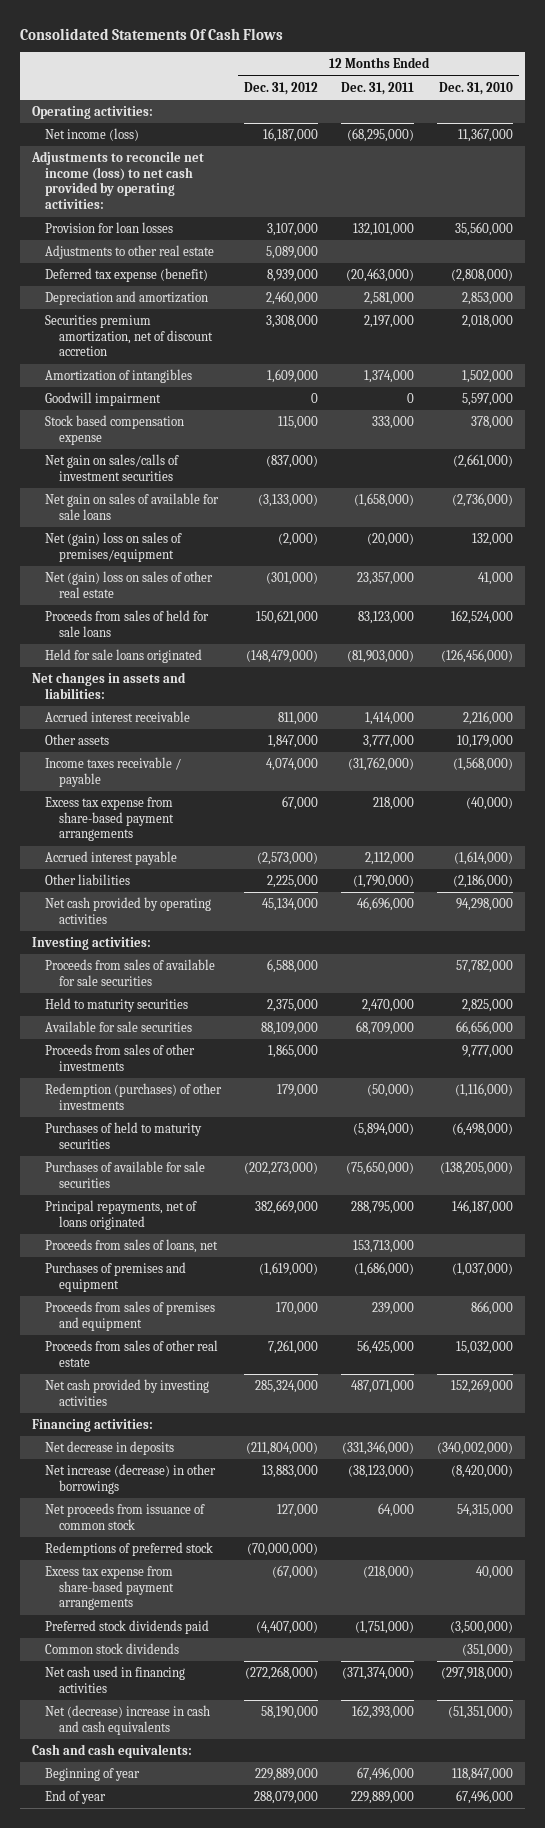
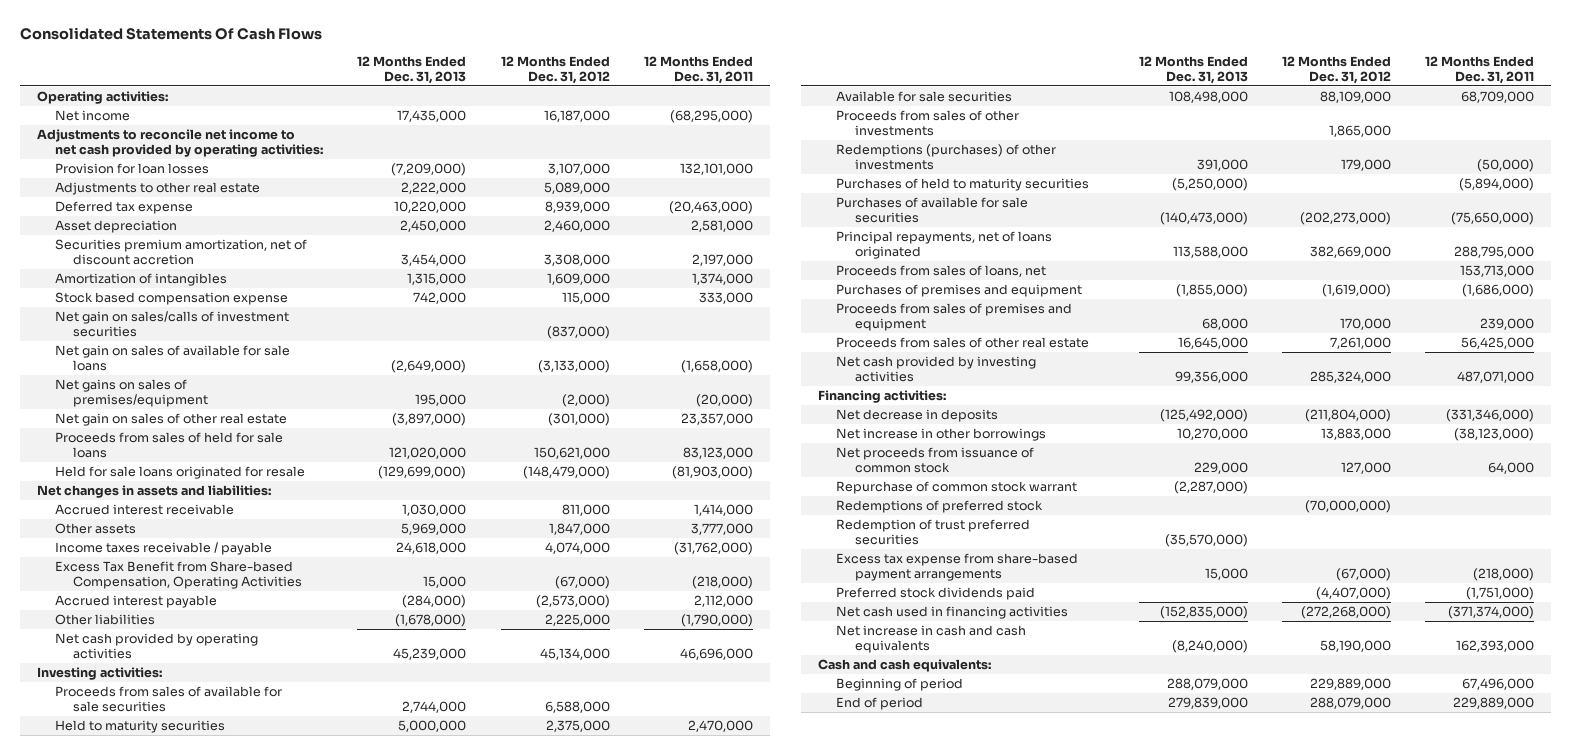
[439,81,514,95] Dec. 31, 2010 -> none
none -> [357,55,467,84] 12 Months Ended Dec. 31, 2013
[45,127,140,141] Net income (loss) -> [55,110,131,122] Net income
[30,150,204,210] Adjustments to reconcile net income (loss) to net cash provided by operating activities: -> [36,129,324,158] Adjustments to reconcile net income to net cash provided by operating activities:
[45,267,209,282] Deferred tax expense (benefit) -> [55,201,194,215] Deferred tax expense
[45,290,209,305] Depreciation and amortization -> [55,220,178,234] Asset depreciation
[45,391,162,406] Goodwill impairment -> none
[45,531,183,562] Net (gain) loss on sales of premises/equipment -> [55,379,209,408] Net gains on sales of premises/equipment
[45,570,214,598] Net (gain) loss on sales of other real estate -> [55,413,288,427] Net gain on sales of other real estate
[45,648,203,663] Held for sale loans originated -> [55,466,306,480] Held for sale loans originated for resale
[45,796,174,842] Excess tax expense from share-based payment arrangements -> [55,561,303,590] Excess Tax Benefit from Share-based Compensation, Operating Activities
[282,795,319,810] 67,000 -> [554,576,610,590] (67,000)
[373,796,415,810] 218,000 -> [691,576,753,590] (218,000)
[45,1082,223,1110] Redemption (purchases) of other investments -> [836,144,1057,171] Redemptions (purchases) of other investments
[45,1463,217,1494] Net increase (decrease) in other borrowings -> [836,428,1047,442] Net increase in other borrowings
none -> [836,481,1078,495] Repurchase of common stock warrant
none -> [836,519,1031,546] Redemption of trust preferred securities
[45,1642,180,1654] Common stock dividends -> none
[45,1704,211,1735] Net (decrease) increase in cash and cash equivalents -> [836,625,1027,654] Net increase in cash and cash equivalents
[45,1767,141,1781] Beginning of year -> [836,678,964,692] Beginning of period
[45,1789,107,1804] End of year -> [836,697,924,711] End of period

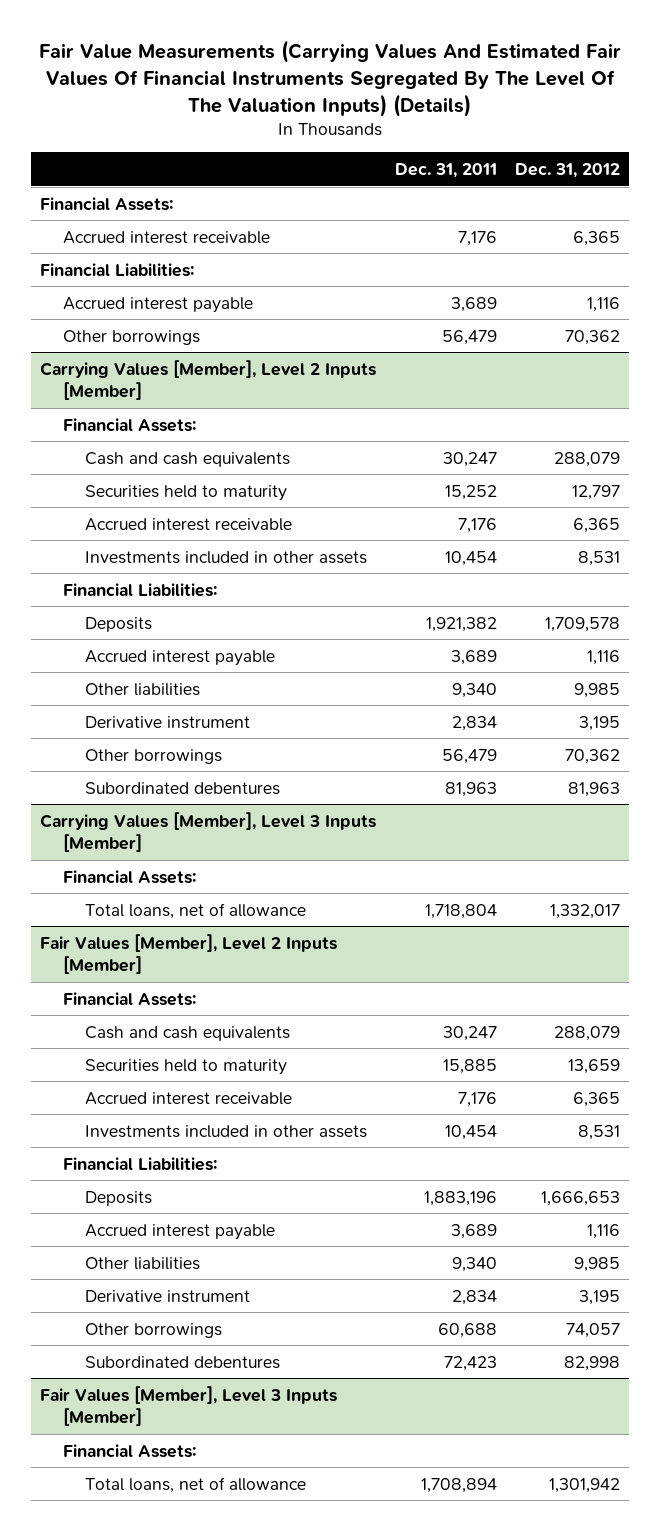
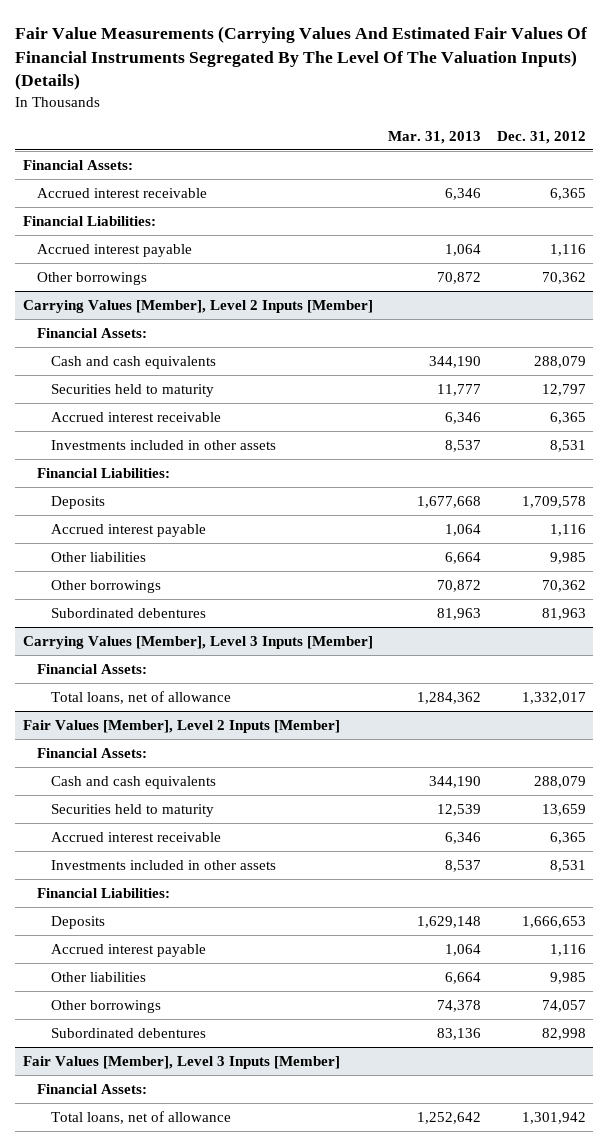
[394,162,497,178] Dec. 31, 2011 -> none
none -> [388,130,482,144] Mar. 31, 2013
[85,715,251,729] Derivative instrument -> none
[85,1289,251,1303] Derivative instrument -> none

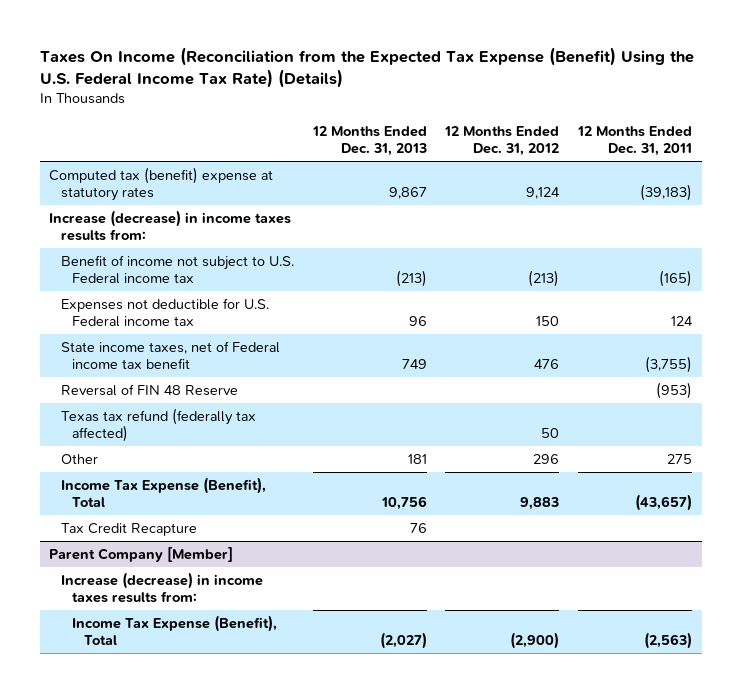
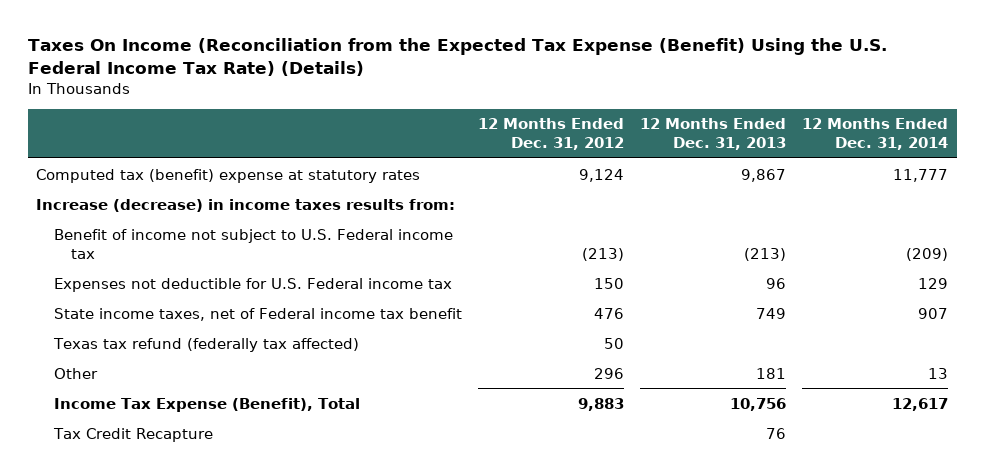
[577,125,693,156] 12 Months Ended Dec. 31, 2011 -> none
none -> [802,118,949,151] 12 Months Ended Dec. 31, 2014
[60,384,238,397] Reversal of FIN 48 Reserve -> none
[49,547,234,563] Parent Company [Member] -> none
[60,572,263,604] Increase (decrease) in income taxes results from: -> none
[72,615,278,646] Income Tax Expense (Benefit), Total -> none

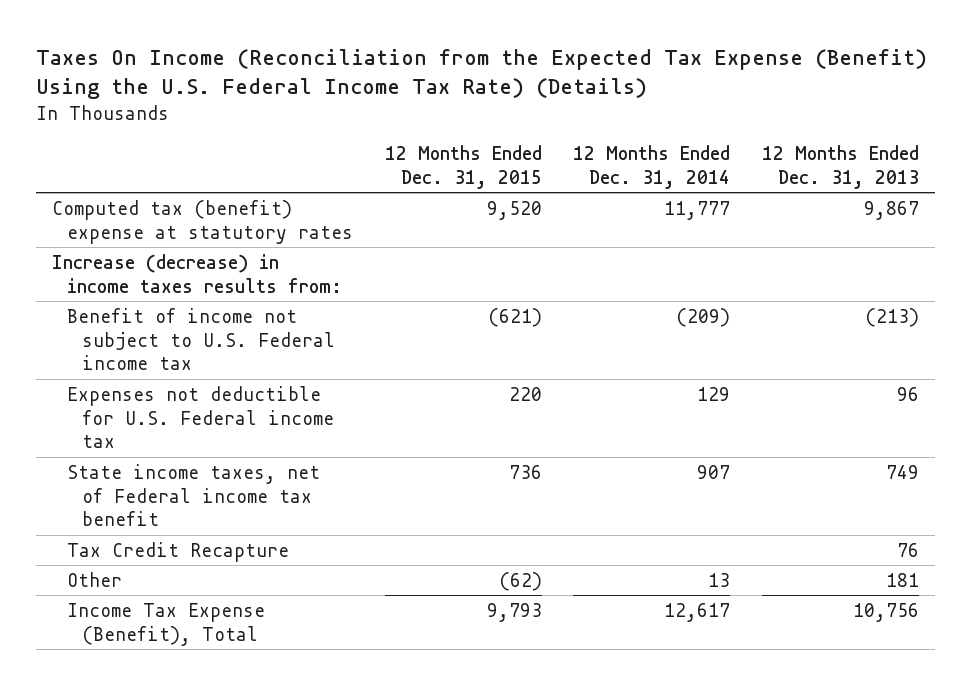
[477,118,624,151] 12 Months Ended Dec. 31, 2012 -> none
none -> [384,144,542,189] 12 Months Ended Dec. 31, 2015
[52,337,359,352] Texas tax refund (federally tax affected) -> none
[52,427,213,442] Tax Credit Recapture -> [67,541,290,562] Tax Credit Recapture

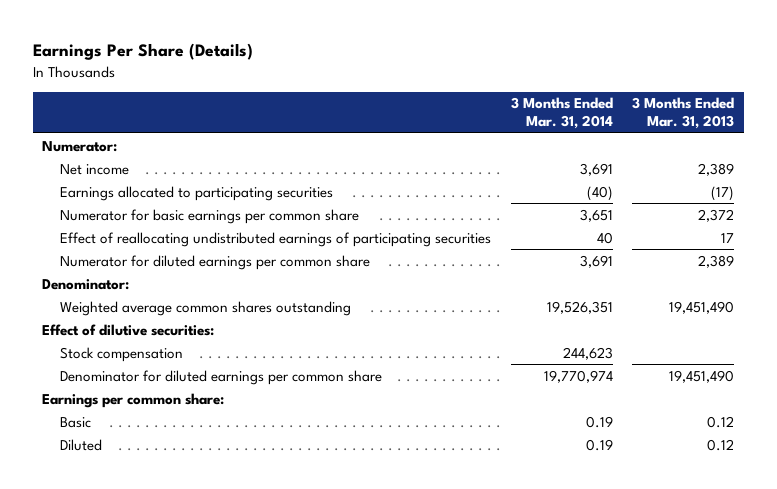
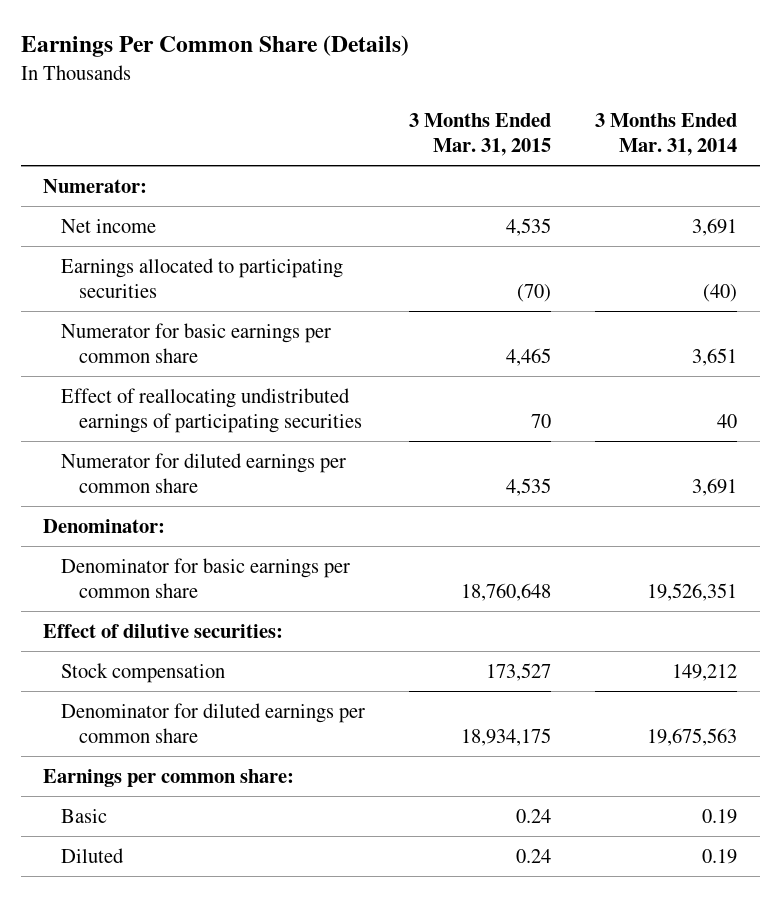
[32,43,253,61] Earnings Per Share (Details) -> [20,35,409,58] Earnings Per Common Share (Details)
[632,97,735,130] 3 Months Ended Mar. 31, 2013 -> none
none -> [409,113,552,157] 3 Months Ended Mar. 31, 2015
[59,300,351,316] Weighted average common shares outstanding -> [60,557,350,598] Denominator for basic earnings per common share
[562,346,613,360] 244,623 -> [672,663,738,681] 149,212
[543,369,613,383] 19,770,974 -> [647,727,738,746] 19,675,563

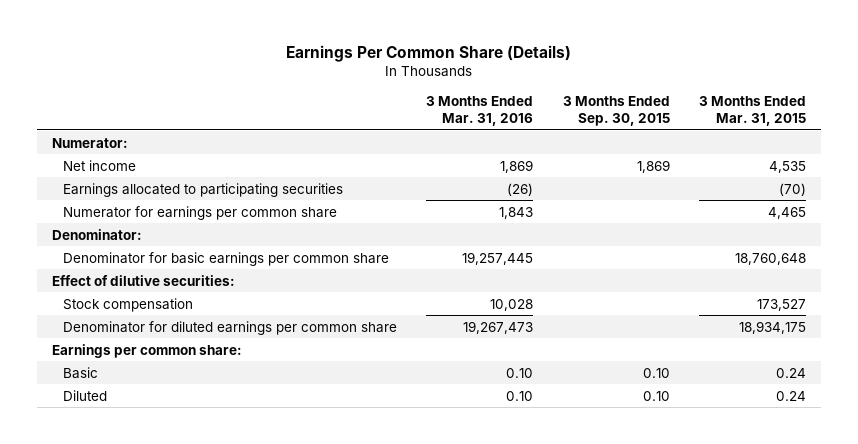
[595,113,738,157] 3 Months Ended Mar. 31, 2014 -> none
none -> [426,96,534,126] 3 Months Ended Mar. 31, 2016
none -> [562,96,670,126] 3 Months Ended Sep. 30, 2015
[60,387,362,433] Effect of reallocating undistributed earnings of participating securities -> none
[60,452,346,493] Numerator for diluted earnings per common share -> none
[60,322,331,363] Numerator for basic earnings per common share -> [62,205,337,220] Numerator for earnings per common share

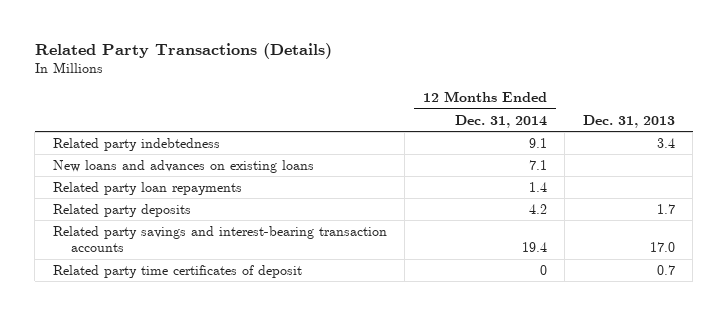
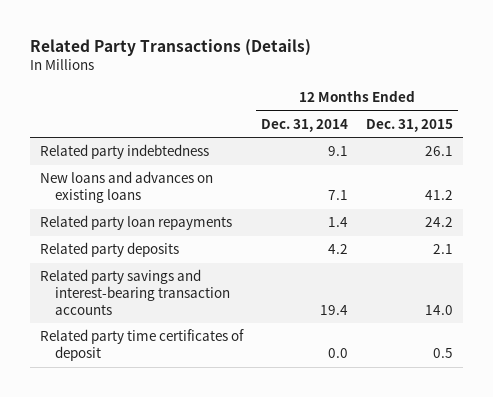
[582,114,675,128] Dec. 31, 2013 -> none
none -> [366,118,454,132] Dec. 31, 2015
[539,264,547,275] 0 -> [328,348,349,359] 0.0

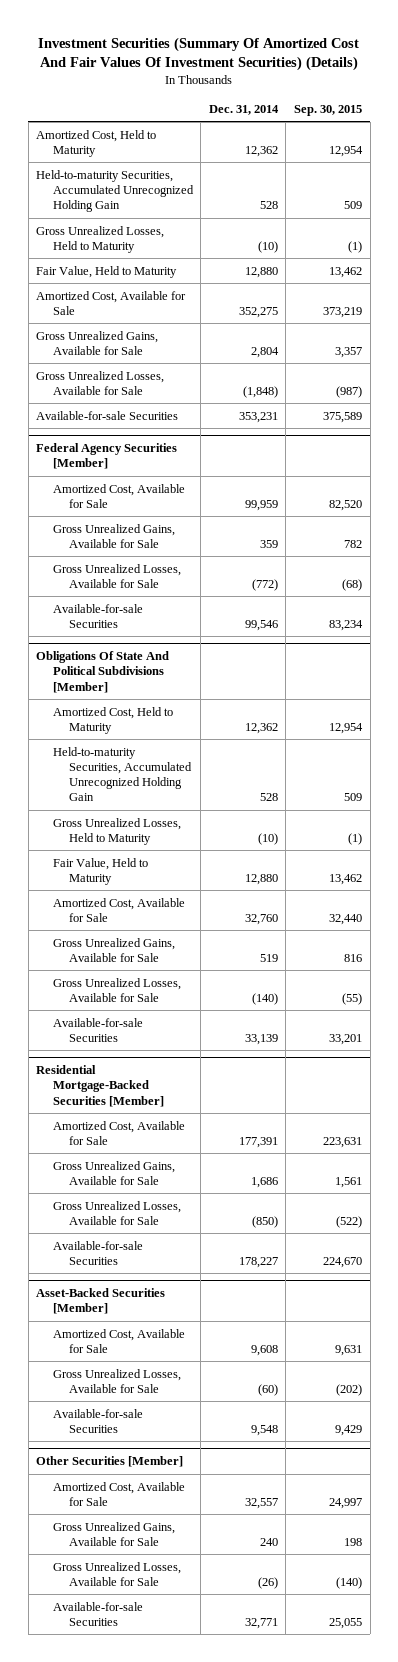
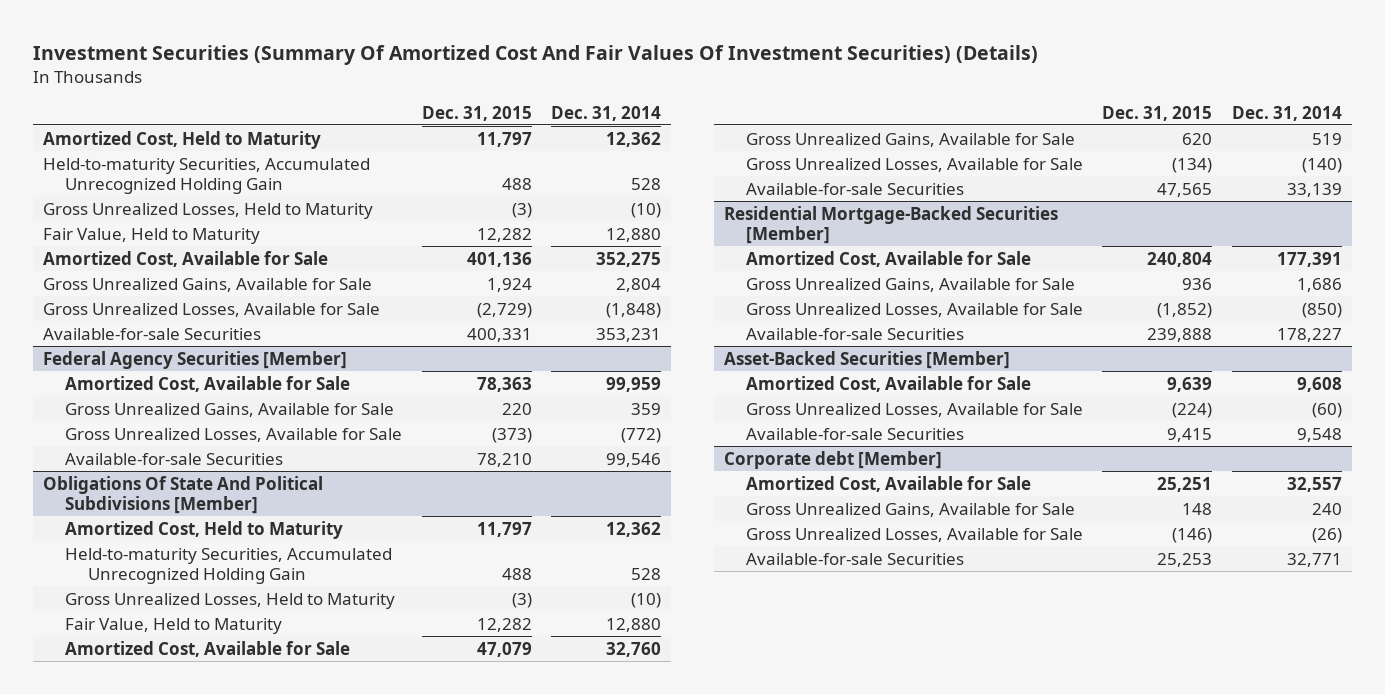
[294,104,363,116] Sep. 30, 2015 -> none
none -> [421,105,532,121] Dec. 31, 2015
[36,1456,184,1468] Other Securities [Member] -> [723,450,942,469] Corporate debt [Member]

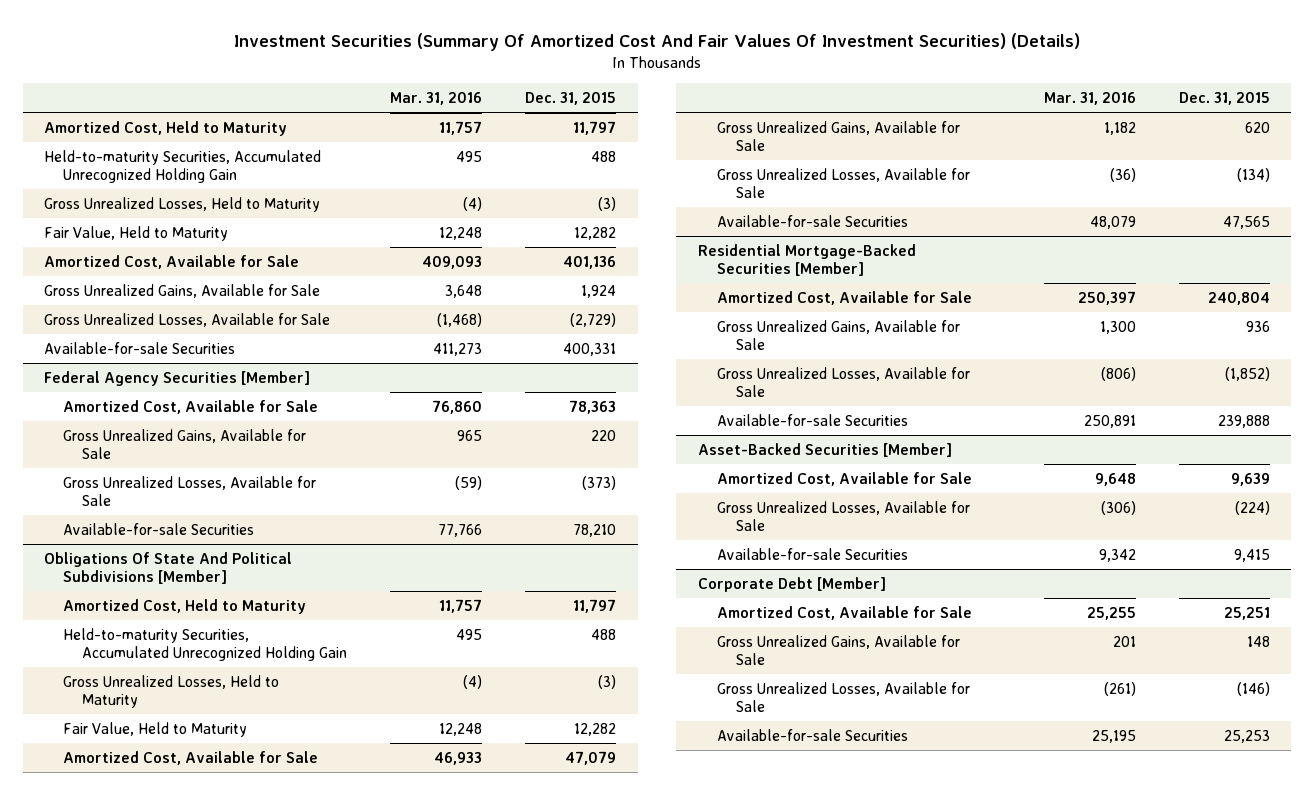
[551,105,662,121] Dec. 31, 2014 -> none
none -> [389,91,482,105] Mar. 31, 2016
[723,450,942,469] Corporate debt [Member] -> [697,576,886,592] Corporate Debt [Member]

